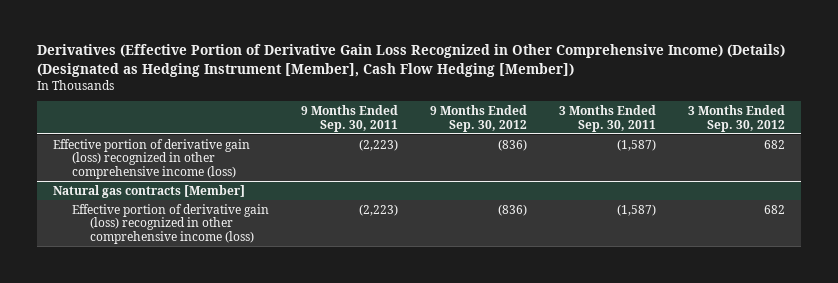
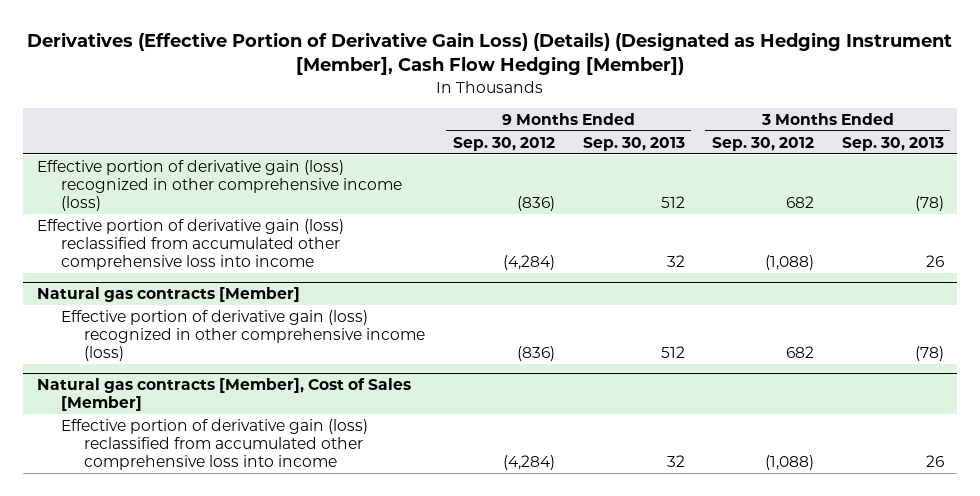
[37,44,786,77] Derivatives (Effective Portion of Derivative Gain Loss Recognized in Other Comprehensive Income) (Details) (Designated as Hedging Instrument [Member], Cash Flow Hedging [Member]) -> [27,32,953,76] Derivatives (Effective Portion of Derivative Gain Loss) (Details) (Designated as Hedging Instrument [Member], Cash Flow Hedging [Member])
[300,105,398,132] 9 Months Ended Sep. 30, 2011 -> none
[558,105,656,132] 3 Months Ended Sep. 30, 2011 -> none
none -> [582,136,685,151] Sep. 30, 2013
none -> [841,136,944,151] Sep. 30, 2013
none -> [36,218,344,270] Effective portion of derivative gain (loss) reclassified from accumulated other comprehensive loss into income
none -> [36,377,411,411] Natural gas contracts [Member], Cost of Sales [Member]
none -> [60,418,368,470] Effective portion of derivative gain (loss) reclassified from accumulated other comprehensive loss into income

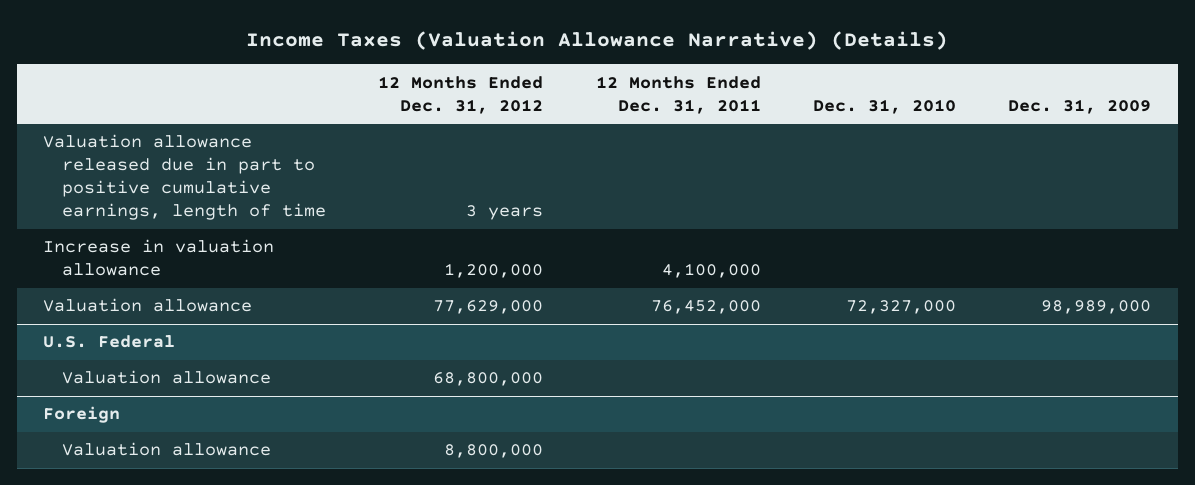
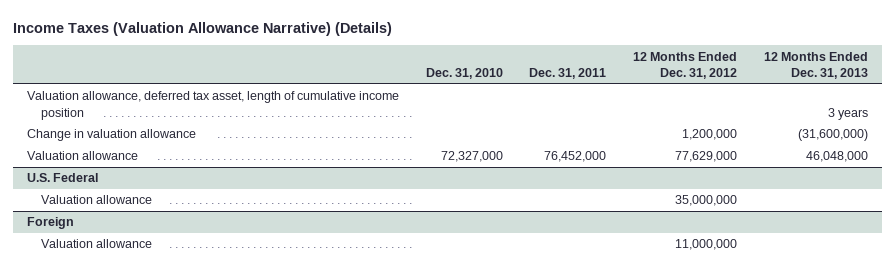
[595,75,761,114] 12 Months Ended Dec. 31, 2011 -> none
[1008,98,1152,114] Dec. 31, 2009 -> none
none -> [529,68,607,80] Dec. 31, 2011
none -> [764,51,869,80] 12 Months Ended Dec. 31, 2013
[43,134,327,221] Valuation allowance released due in part to positive cumulative earnings, length of time -> none
none -> [26,91,399,120] Valuation allowance, deferred tax asset, length of cumulative income position
[43,239,275,277] Increase in valuation allowance -> [26,129,196,142] Change in valuation allowance
[433,372,544,387] 68,800,000 -> [675,195,738,207] 35,000,000
[444,444,544,459] 8,800,000 -> [675,239,738,251] 11,000,000

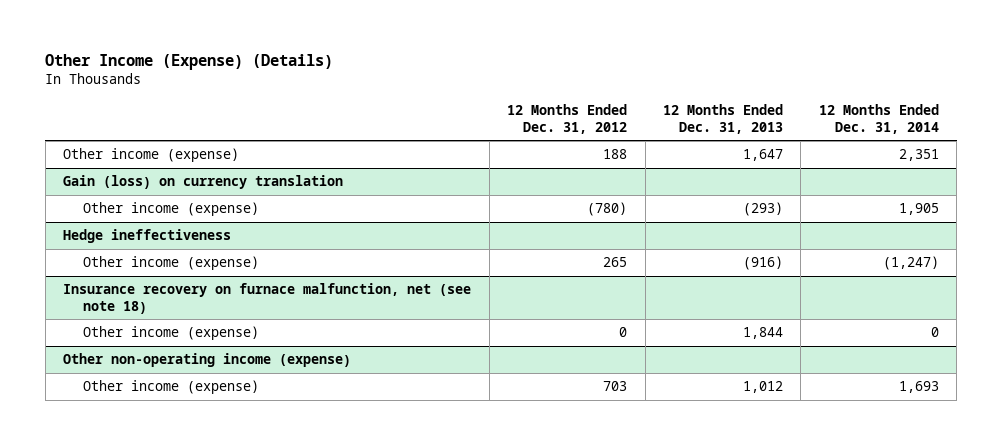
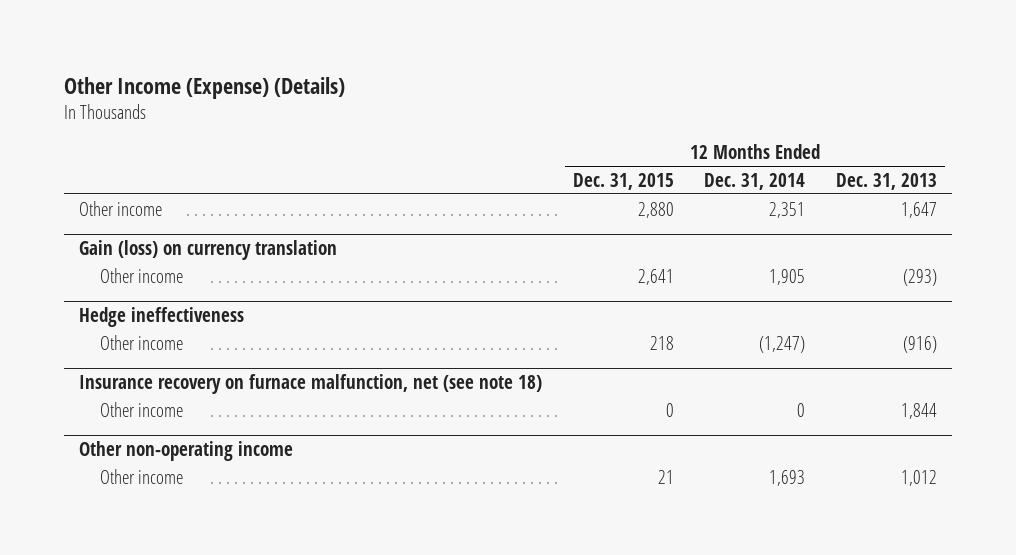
[507,104,628,134] 12 Months Ended Dec. 31, 2012 -> none
none -> [572,172,674,190] Dec. 31, 2015
[63,148,240,163] Other income (expense) -> [79,200,163,216] Other income
[83,202,260,217] Other income (expense) -> [99,267,183,283] Other income
[83,256,260,271] Other income (expense) -> [99,334,183,350] Other income
[83,326,260,341] Other income (expense) -> [99,401,183,417] Other income
[63,353,352,368] Other non-operating income (expense) -> [79,440,294,461] Other non-operating income
[83,380,260,395] Other income (expense) -> [99,468,183,484] Other income

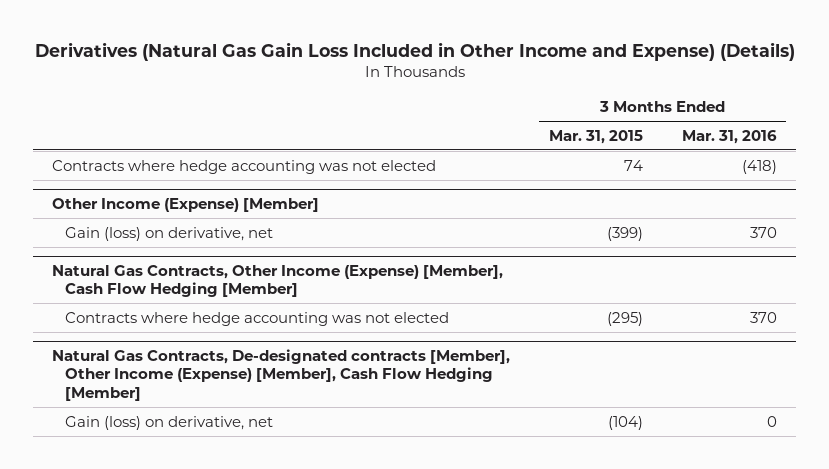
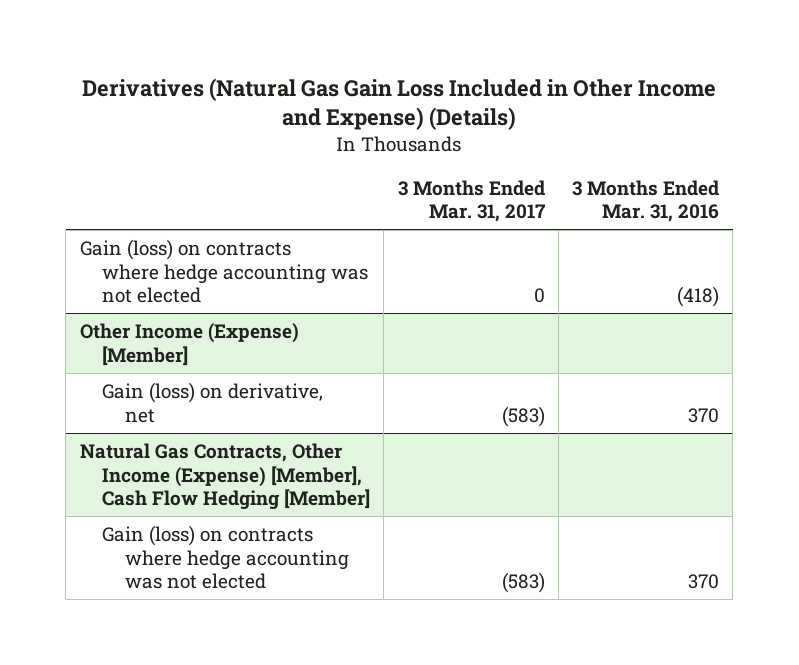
[549,129,644,144] Mar. 31, 2015 -> none
none -> [397,179,545,223] 3 Months Ended Mar. 31, 2017
[52,159,437,174] Contracts where hedge accounting was not elected -> [79,238,369,304] Gain (loss) on contracts where hedge accounting was not elected
[52,348,511,401] Natural Gas Contracts, De-designated contracts [Member], Other Income (Expense) [Member], Cash Flow Hedging [Member] -> none
[65,415,274,430] Gain (loss) on derivative, net -> none
[65,311,450,326] Contracts where hedge accounting was not elected -> [102,524,349,590] Gain (loss) on contracts where hedge accounting was not elected

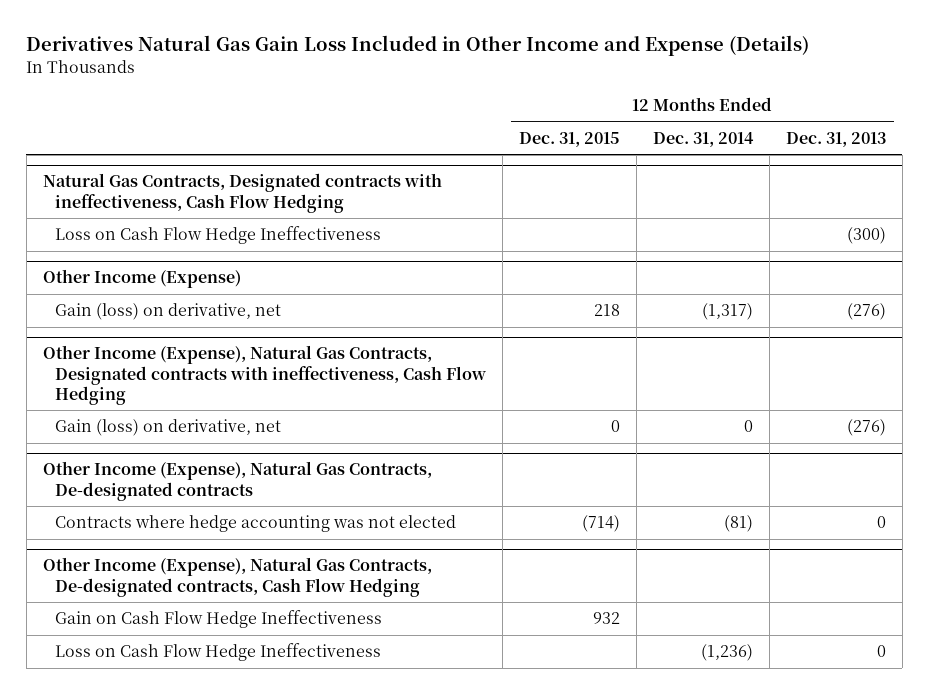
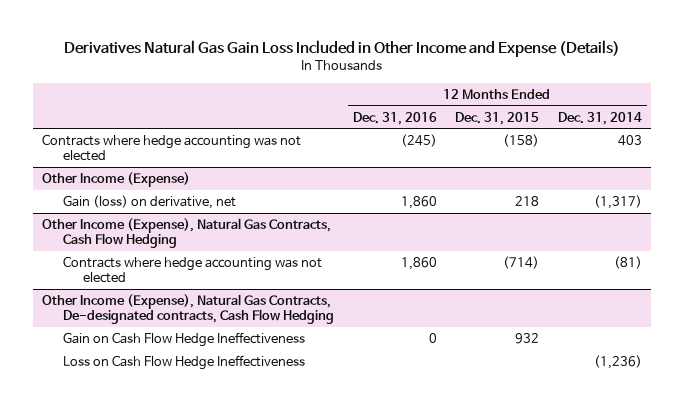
[785,131,886,147] Dec. 31, 2013 -> none
none -> [352,111,437,125] Dec. 31, 2016
[42,173,442,213] Natural Gas Contracts, Designated contracts with ineffectiveness, Cash Flow Hedging -> none
[54,226,381,245] Loss on Cash Flow Hedge Ineffectiveness -> none
none -> [42,133,302,162] Contracts where hedge accounting was not elected
[54,419,281,437] Gain (loss) on derivative, net -> none
[42,461,432,501] Other Income (Expense), Natural Gas Contracts, De-designated contracts -> none
[42,345,486,405] Other Income (Expense), Natural Gas Contracts, Designated contracts with ineffectiveness, Cash Flow Hedging -> [42,217,332,249] Other Income (Expense), Natural Gas Contracts, Cash Flow Hedging

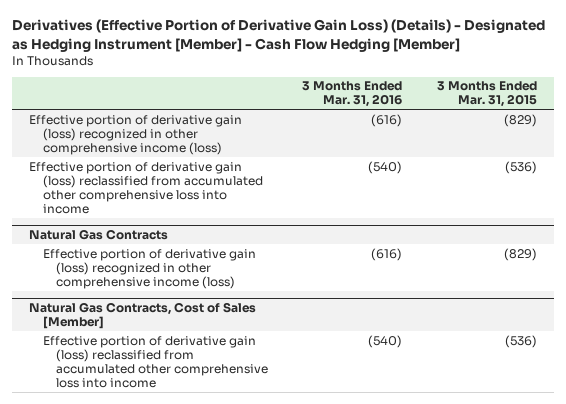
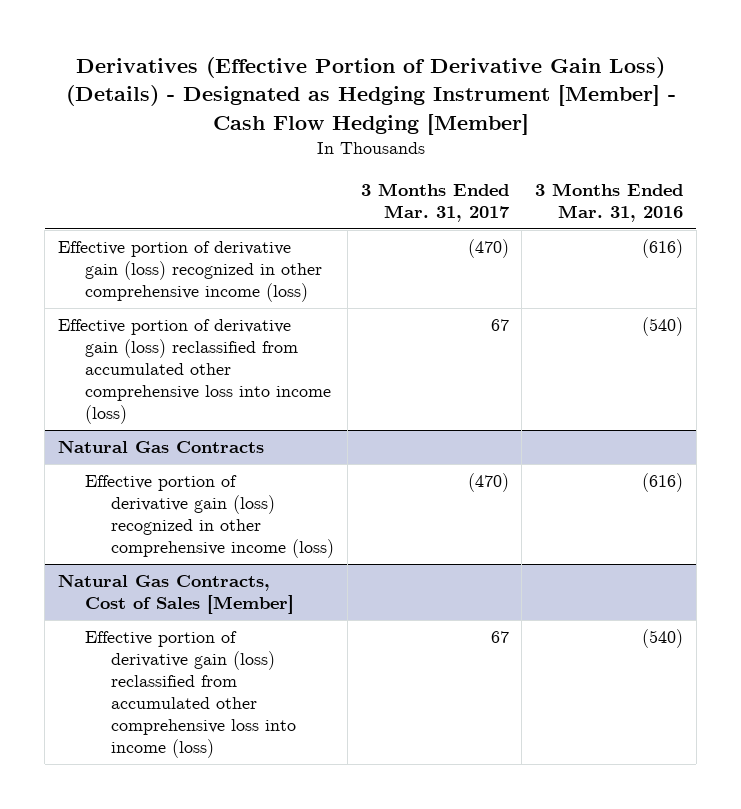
[436,81,537,108] 3 Months Ended Mar. 31, 2015 -> none
none -> [360,182,510,222] 3 Months Ended Mar. 31, 2017
[29,161,263,214] Effective portion of derivative gain (loss) reclassified from accumulated other comprehensive loss into income -> [58,319,331,425] Effective portion of derivative gain (loss) reclassified from accumulated other comprehensive loss into income (loss)
[42,335,268,388] Effective portion of derivative gain (loss) reclassified from accumulated other comprehensive loss into income -> [84,631,297,759] Effective portion of derivative gain (loss) reclassified from accumulated other comprehensive loss into income (loss)

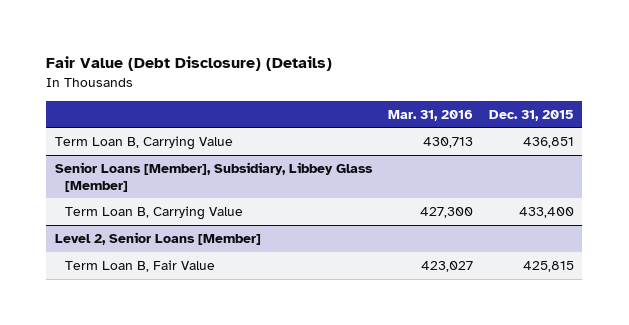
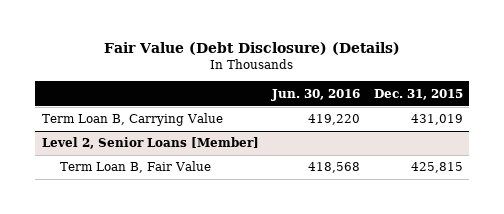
[387,109,473,121] Mar. 31, 2016 -> none
none -> [271,88,361,101] Jun. 30, 2016
[54,162,373,192] Senior Loans [Member], Subsidiary, Libbey Glass [Member] -> none
[64,206,243,221] Term Loan B, Carrying Value -> none
[523,137,575,149] 436,851 -> [410,114,463,126] 431,019

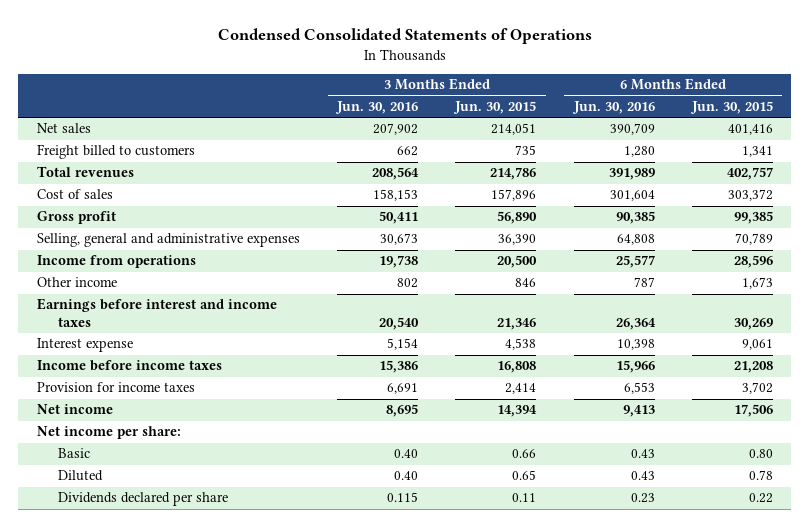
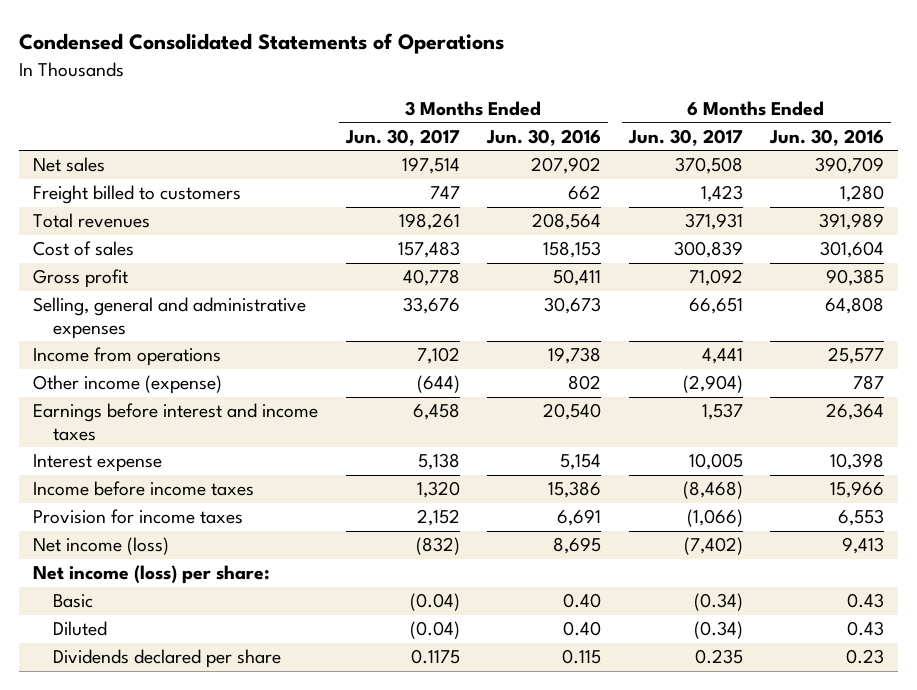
[453,101,537,115] Jun. 30, 2015 -> none
[689,101,773,115] Jun. 30, 2015 -> none
none -> [344,128,460,146] Jun. 30, 2017
none -> [627,128,743,146] Jun. 30, 2017
[36,277,117,288] Other income -> [33,375,223,395] Other income (expense)
[36,404,113,415] Net income -> [33,537,170,556] Net income (loss)
[36,426,181,440] Net income per share: -> [33,565,271,585] Net income (loss) per share:

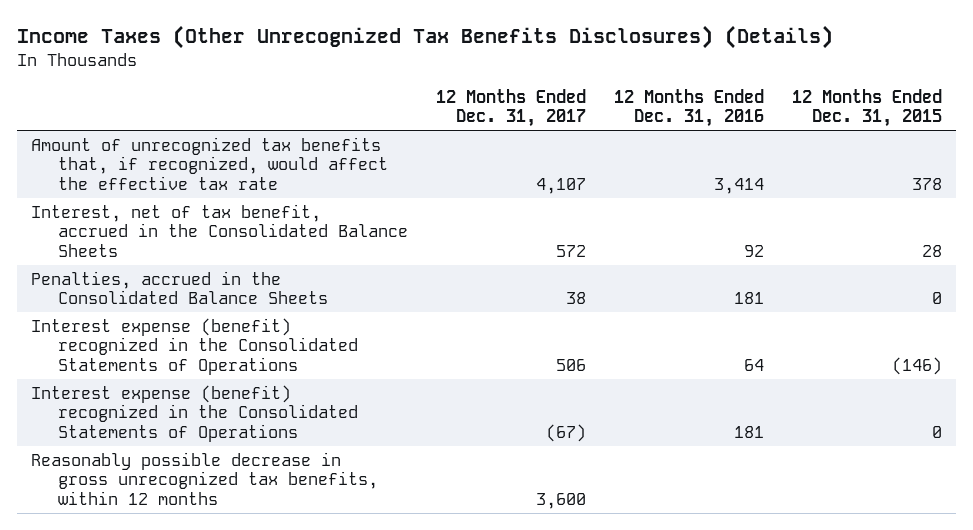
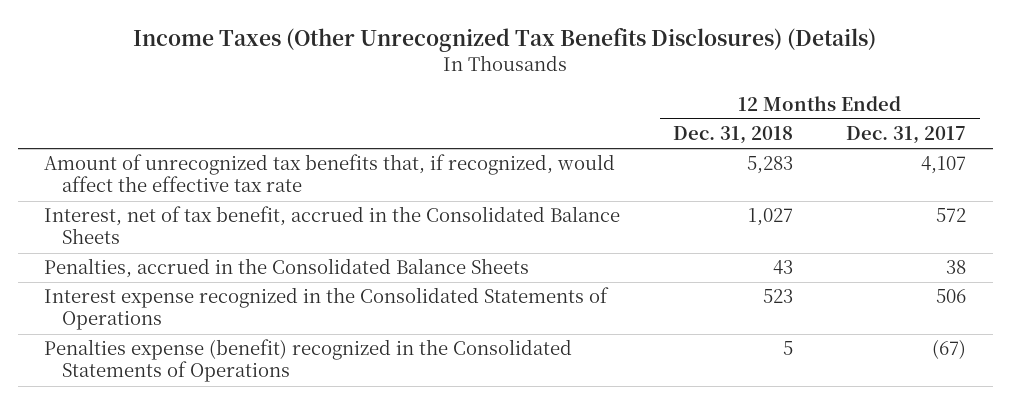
[614,88,765,128] 12 Months Ended Dec. 31, 2016 -> none
[792,88,943,128] 12 Months Ended Dec. 31, 2015 -> none
none -> [673,126,794,145] Dec. 31, 2018
[30,451,378,505] Reasonably possible decrease in gross unrecognized tax benefits, within 12 months -> none
[30,317,358,375] Interest expense (benefit) recognized in the Consolidated Statements of Operations -> [44,287,610,331] Interest expense recognized in the Consolidated Statements of Operations
[30,384,358,442] Interest expense (benefit) recognized in the Consolidated Statements of Operations -> [44,339,573,383] Penalties expense (benefit) recognized in the Consolidated Statements of Operations

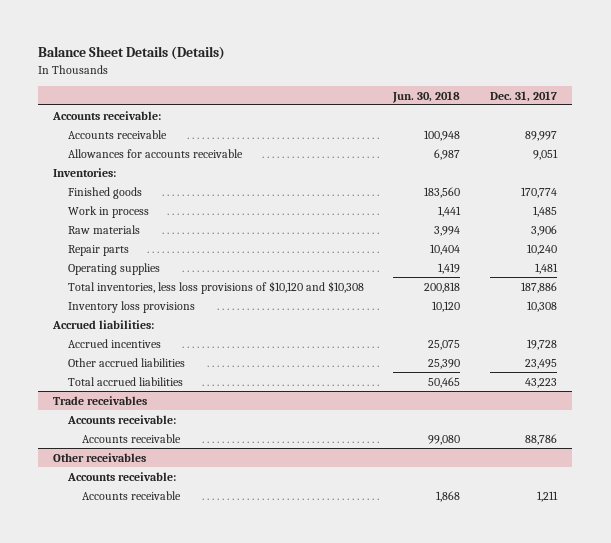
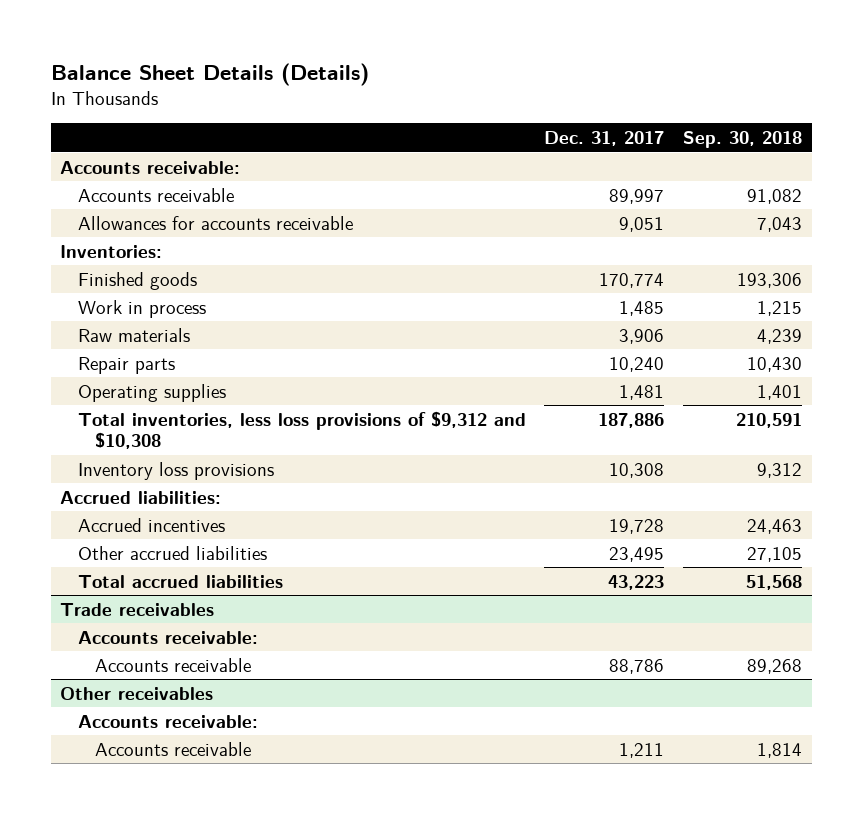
[392,90,461,103] Jun. 30, 2018 -> none
none -> [683,130,803,148] Sep. 30, 2018
[67,280,364,294] Total inventories, less loss provisions of $10,120 and $10,308 -> [77,410,526,450] Total inventories, less loss provisions of $9,312 and $10,308

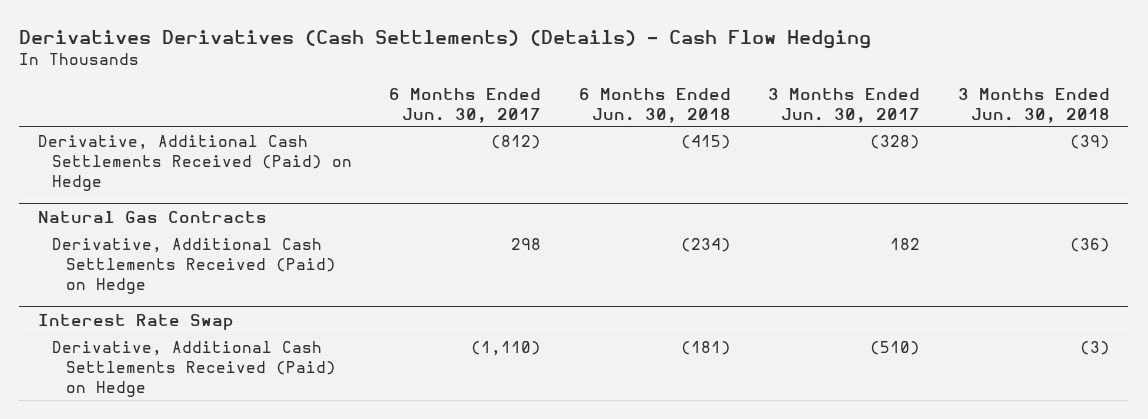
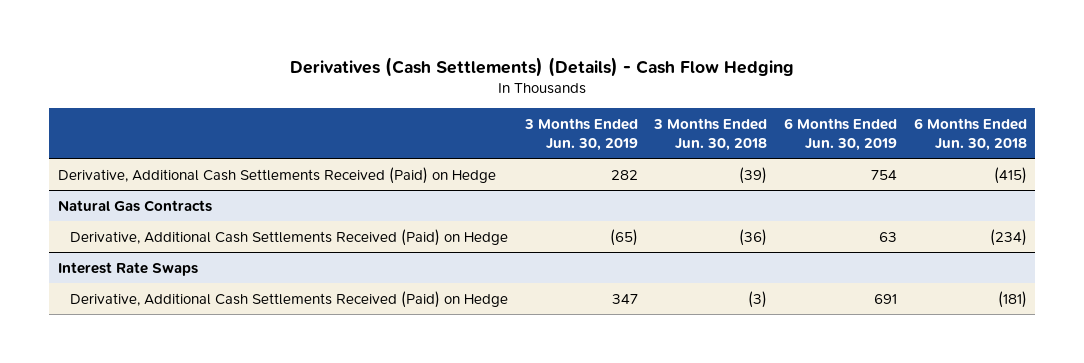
[19,29,872,49] Derivatives Derivatives (Cash Settlements) (Details) - Cash Flow Hedging -> [290,56,795,77] Derivatives (Cash Settlements) (Details) - Cash Flow Hedging
[389,87,542,123] 6 Months Ended Jun. 30, 2017 -> none
[768,87,921,123] 3 Months Ended Jun. 30, 2017 -> none
none -> [523,117,638,152] 3 Months Ended Jun. 30, 2019
none -> [784,117,898,152] 6 Months Ended Jun. 30, 2019
[38,314,235,331] Interest Rate Swap -> [57,261,198,276] Interest Rate Swaps

